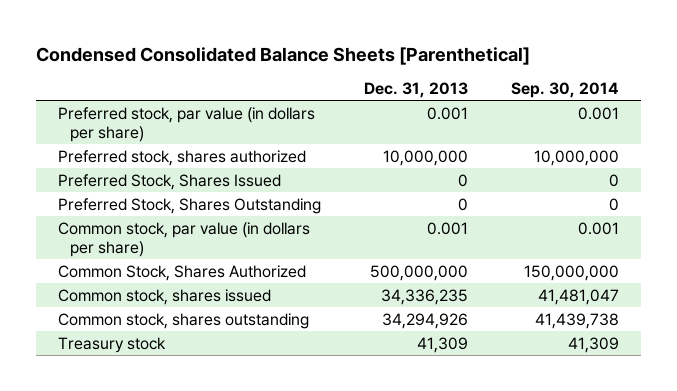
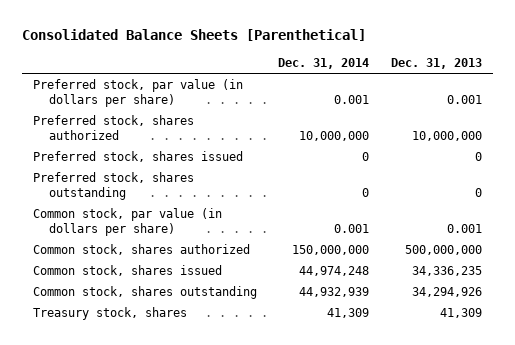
[35,46,530,65] Condensed Consolidated Balance Sheets [Parenthetical] -> [21,29,366,42] Consolidated Balance Sheets [Parenthetical]
[511,82,620,99] Sep. 30, 2014 -> none
none -> [278,58,370,70] Dec. 31, 2014
[57,173,281,190] Preferred Stock, Shares Issued -> [32,150,243,162] Preferred stock, shares issued
[57,197,321,214] Preferred Stock, Shares Outstanding -> [32,171,194,200] Preferred stock, shares outstanding
[57,264,306,281] Common Stock, Shares Authorized -> [32,243,250,255] Common stock, shares authorized
[57,336,166,353] Treasury stock -> [32,306,187,320] Treasury stock, shares

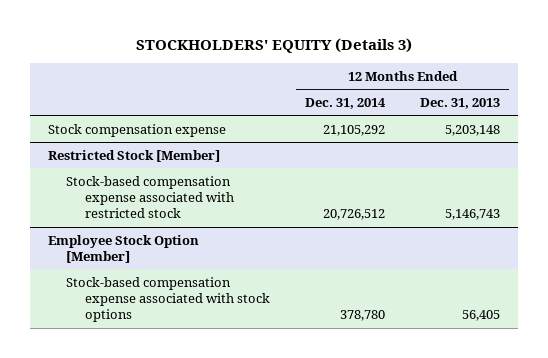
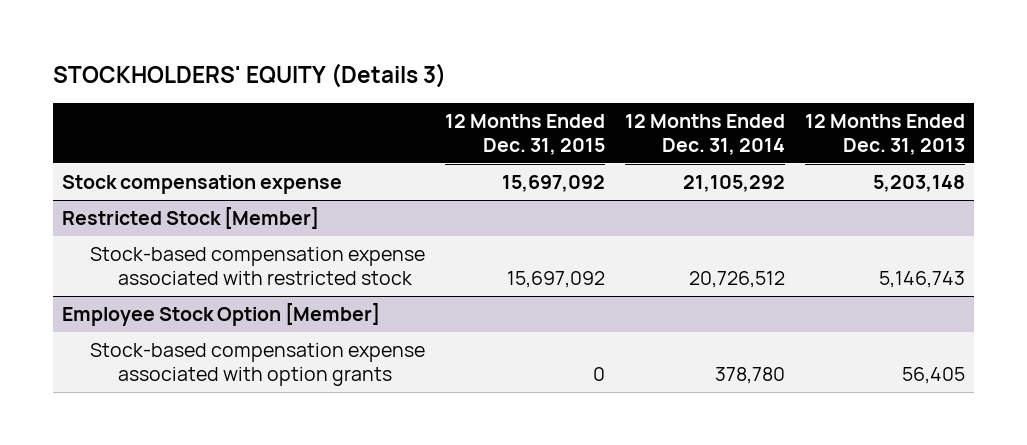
none -> [444,114,605,155] 12 Months Ended Dec. 31, 2015
[66,276,271,323] Stock-based compensation expense associated with stock options -> [90,343,426,387] Stock-based compensation expense associated with option grants

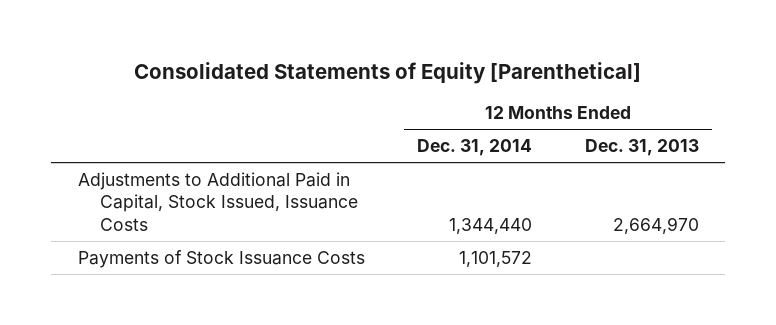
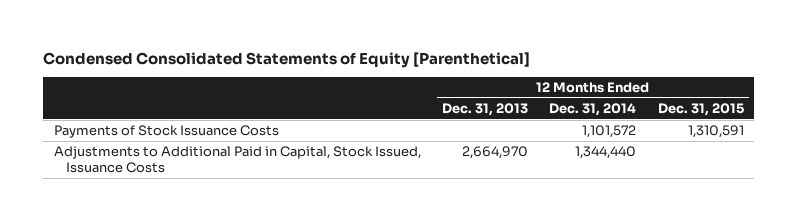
[134,61,642,84] Consolidated Statements of Equity [Parenthetical] -> [43,51,531,68] Condensed Consolidated Statements of Equity [Parenthetical]
none -> [657,103,744,117] Dec. 31, 2015
[77,171,358,231] Adjustments to Additional Paid in Capital, Stock Issued, Issuance Costs -> [53,146,421,174] Adjustments to Additional Paid in Capital, Stock Issued, Issuance Costs

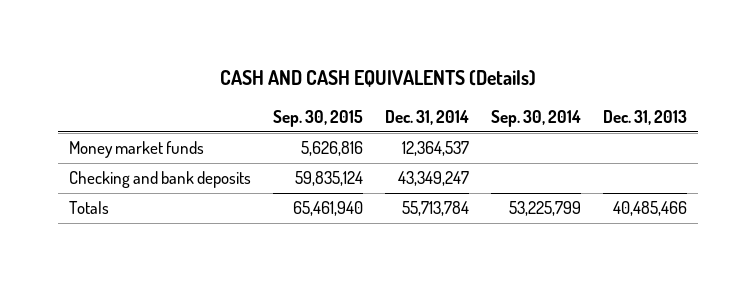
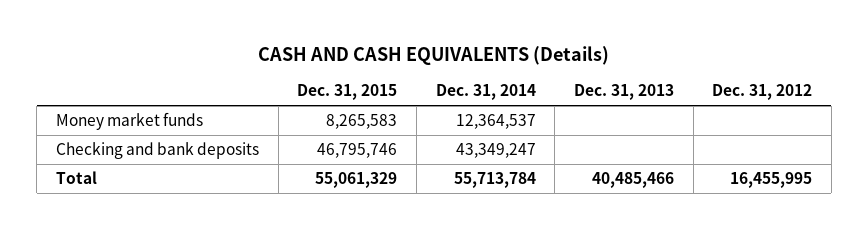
[273,109,364,127] Sep. 30, 2015 -> none
[491,109,582,127] Sep. 30, 2014 -> none
none -> [297,84,398,101] Dec. 31, 2015
none -> [712,84,813,101] Dec. 31, 2012
[69,201,110,215] Totals -> [55,171,97,185] Total

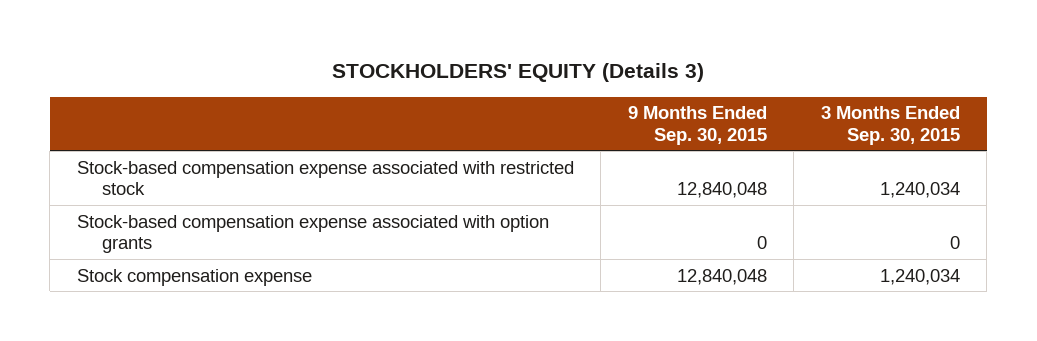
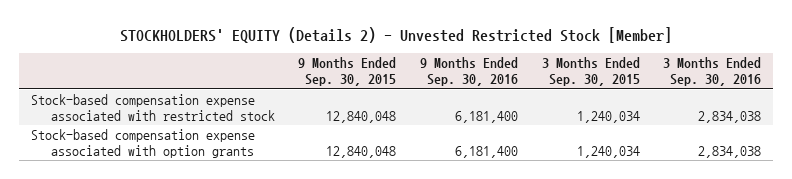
[332,63,705,83] STOCKHOLDERS' EQUITY (Details 3) -> [120,26,673,43] STOCKHOLDERS' EQUITY (Details 2) - Unvested Restricted Stock [Member]
none -> [420,57,519,87] 9 Months Ended Sep. 30, 2016
none -> [663,57,762,87] 3 Months Ended Sep. 30, 2016
[76,268,312,286] Stock compensation expense -> none
[756,235,767,249] 0 -> [326,145,397,158] 12,840,048
[949,235,960,249] 0 -> [576,145,640,158] 1,240,034

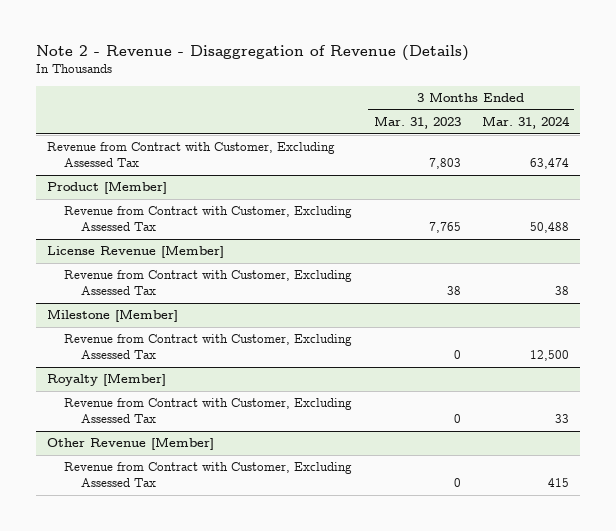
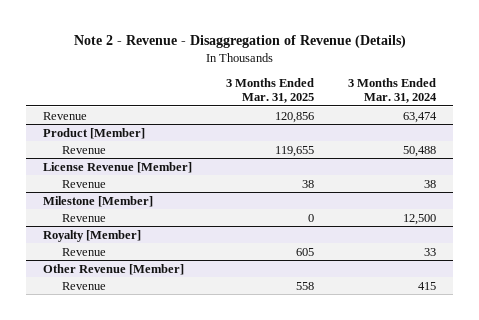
[373,115,461,129] Mar. 31, 2023 -> none
none -> [226,77,315,104] 3 Months Ended Mar. 31, 2025
[46,142,335,168] Revenue from Contract with Customer, Excluding Assessed Tax -> [43,111,88,120] Revenue
[64,206,353,232] Revenue from Contract with Customer, Excluding Assessed Tax -> [61,145,106,154] Revenue
[64,270,353,296] Revenue from Contract with Customer, Excluding Assessed Tax -> [61,179,106,188] Revenue
[64,334,353,360] Revenue from Contract with Customer, Excluding Assessed Tax -> [61,213,106,222] Revenue
[64,398,353,424] Revenue from Contract with Customer, Excluding Assessed Tax -> [61,247,106,256] Revenue
[64,462,353,488] Revenue from Contract with Customer, Excluding Assessed Tax -> [61,281,106,290] Revenue

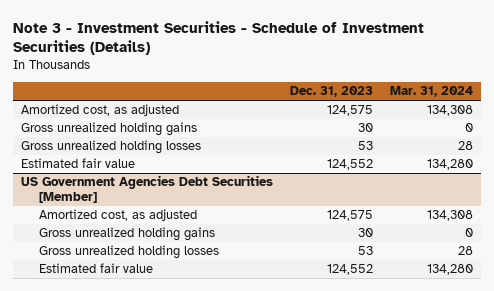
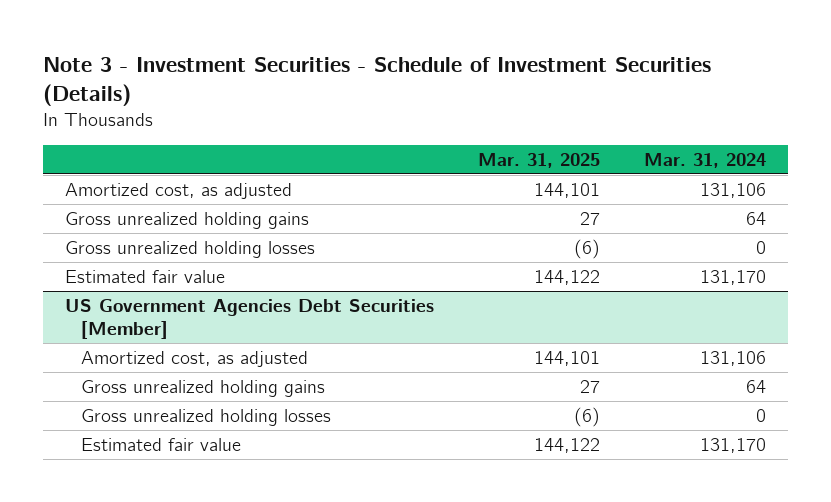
[290,86,374,98] Dec. 31, 2023 -> none
none -> [477,152,600,168] Mar. 31, 2025
[427,105,474,117] 134,308 -> [699,182,766,198] 131,106
[465,123,474,133] 0 -> [745,211,766,225] 64
[458,141,474,151] 28 -> [755,240,766,254] 0
[427,159,474,171] 134,280 -> [699,269,766,285] 131,170
[427,210,474,222] 134,308 -> [699,350,766,366] 131,106
[465,228,474,238] 0 -> [745,379,766,393] 64
[458,246,474,256] 28 -> [755,408,766,422] 0
[427,264,474,276] 134,280 -> [699,437,766,453] 131,170

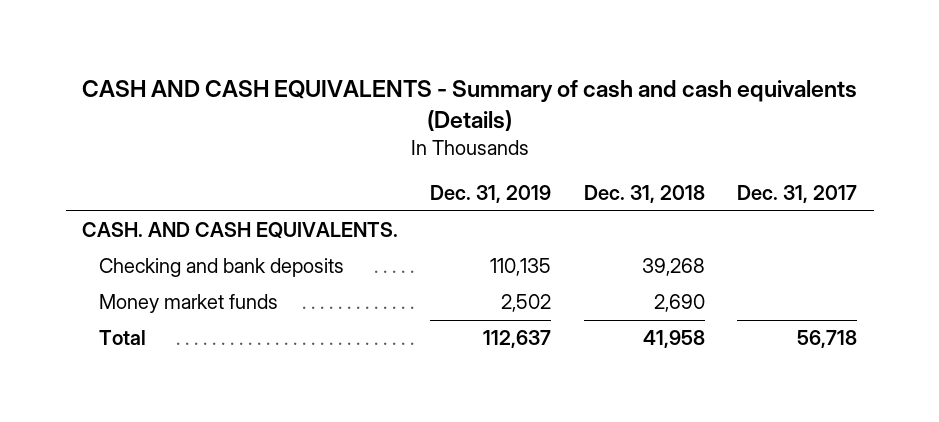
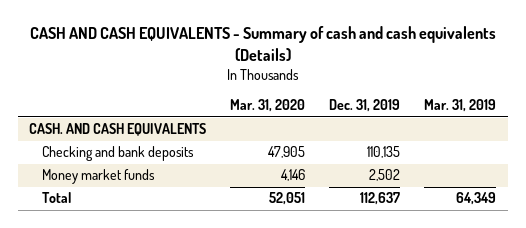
[583,184,705,203] Dec. 31, 2018 -> none
[737,184,858,203] Dec. 31, 2017 -> none
none -> [230,99,306,113] Mar. 31, 2020
none -> [424,99,497,113] Mar. 31, 2019
[81,222,398,240] CASH. AND CASH EQUIVALENTS. -> [29,123,207,137] CASH. AND CASH EQUIVALENTS

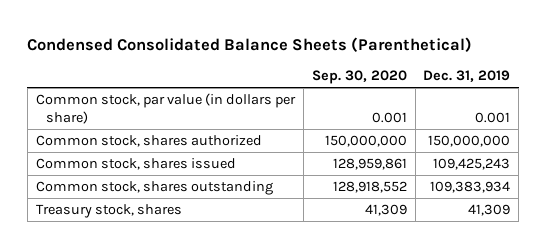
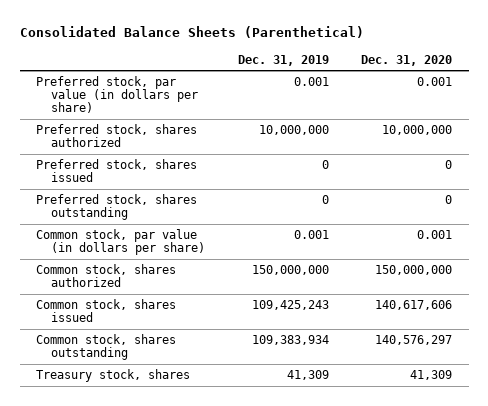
[27,36,473,52] Condensed Consolidated Balance Sheets (Parenthetical) -> [19,26,364,39] Consolidated Balance Sheets (Parenthetical)
[311,70,407,85] Sep. 30, 2020 -> none
none -> [361,54,453,66] Dec. 31, 2020
none -> [36,75,199,114] Preferred stock, par value (in dollars per share)
none -> [36,123,198,147] Preferred stock, shares authorized
none -> [36,158,198,182] Preferred stock, shares issued
none -> [36,193,198,220] Preferred stock, shares outstanding

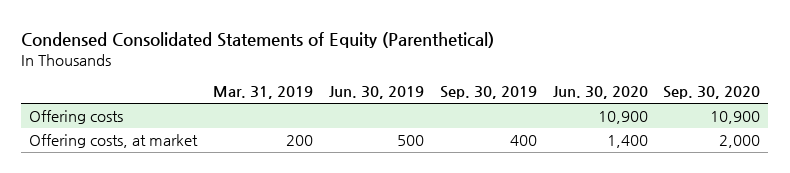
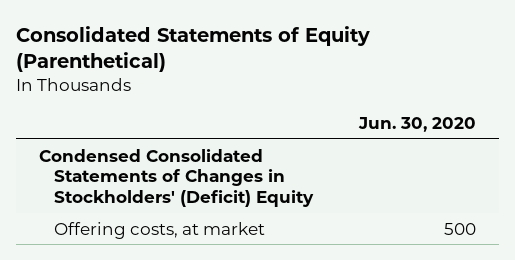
[21,31,495,48] Condensed Consolidated Statements of Equity (Parenthetical) -> [15,25,370,73] Consolidated Statements of Equity (Parenthetical)
[213,86,314,100] Mar. 31, 2019 -> none
[328,86,424,100] Jun. 30, 2019 -> none
[439,86,537,100] Sep. 30, 2019 -> none
[663,86,761,100] Sep. 30, 2020 -> none
[29,110,124,125] Offering costs -> none
none -> [38,148,315,208] Condensed Consolidated Statements of Changes in Stockholders' (Deficit) Equity
[606,135,648,149] 1,400 -> [444,222,477,235] 500

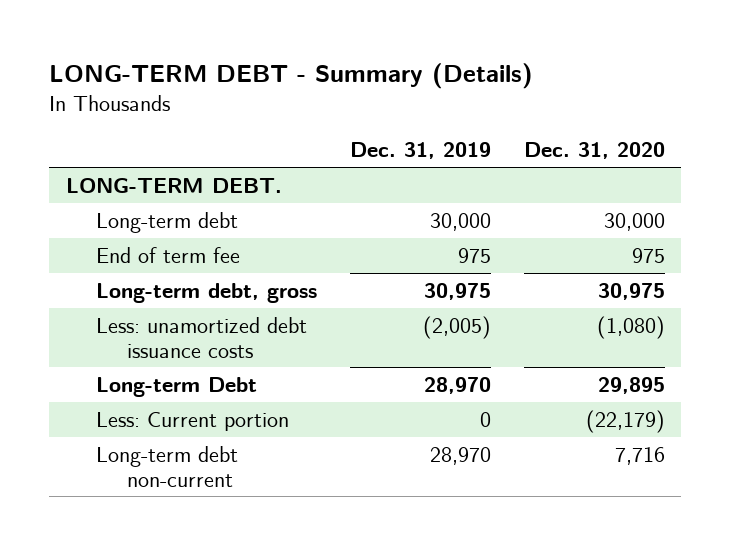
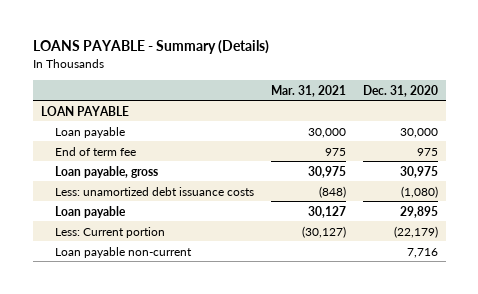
[49,63,534,90] LONG-TERM DEBT - Summary (Details) -> [32,40,269,55] LOANS PAYABLE - Summary (Details)
[350,142,492,160] Dec. 31, 2019 -> none
none -> [270,84,346,97] Mar. 31, 2021
[65,177,282,193] LONG-TERM DEBT. -> [40,105,129,116] LOAN PAYABLE
[96,211,239,233] Long-term debt -> [54,126,125,138] Loan payable
[96,282,318,303] Long-term debt, gross -> [54,165,158,178] Loan payable, gross
[96,376,258,397] Long-term Debt -> [54,205,126,218] Loan payable
[96,445,239,487] Long-term debt non-current -> [54,246,192,258] Loan payable non-current

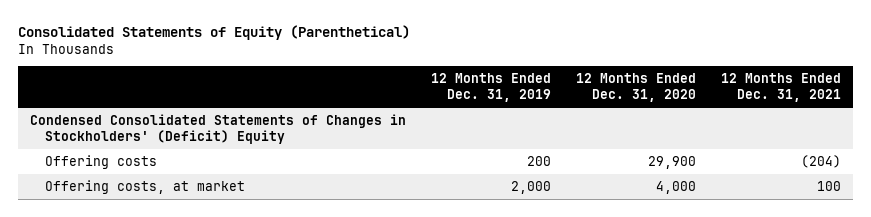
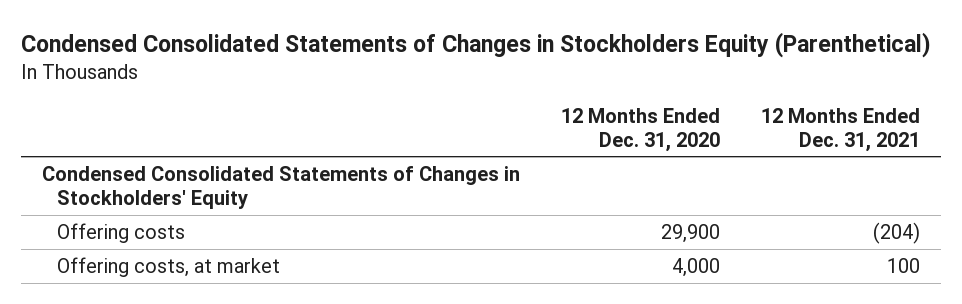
[17,25,410,41] Consolidated Statements of Equity (Parenthetical) -> [20,31,931,58] Condensed Consolidated Statements of Changes in Stockholders Equity (Parenthetical)
[431,73,552,103] 12 Months Ended Dec. 31, 2019 -> none
[30,114,407,144] Condensed Consolidated Statements of Changes in Stockholders' (Deficit) Equity -> [41,166,520,209] Condensed Consolidated Statements of Changes in Stockholders' Equity

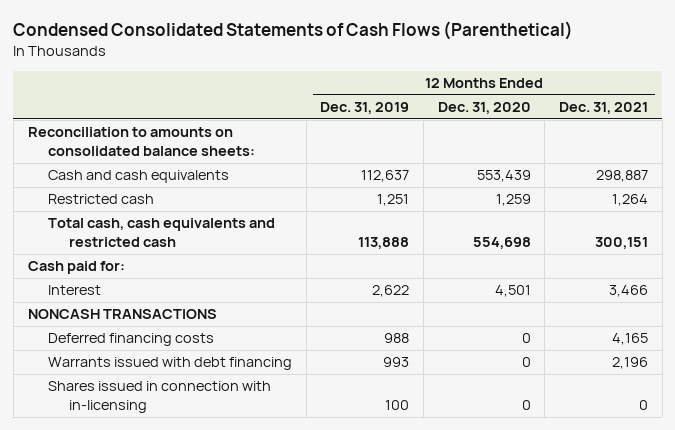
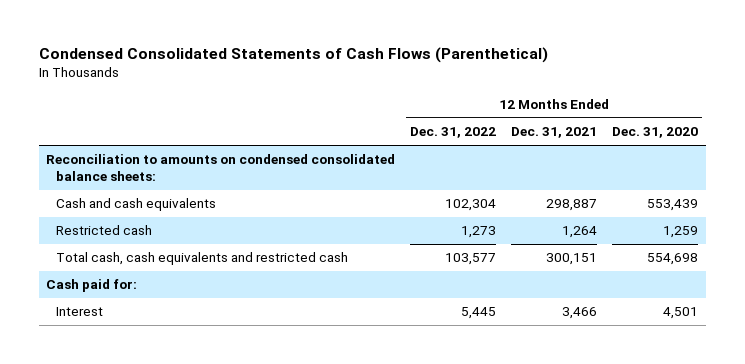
[320,102,410,115] Dec. 31, 2019 -> none
none -> [410,127,497,139] Dec. 31, 2022
[27,127,256,157] Reconciliation to amounts on consolidated balance sheets: -> [46,154,396,182] Reconciliation to amounts on condensed consolidated balance sheets:
[27,309,217,320] NONCASH TRANSACTIONS -> none
[48,333,215,347] Deferred financing costs -> none
[48,357,293,371] Warrants issued with debt financing -> none
[48,381,272,414] Shares issued in connection with in-licensing -> none

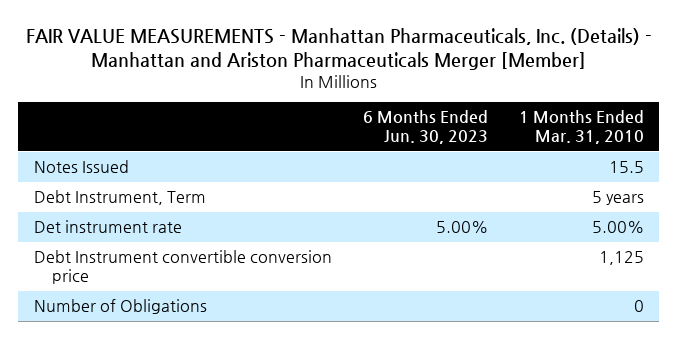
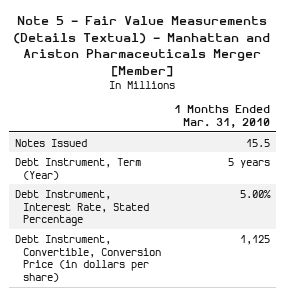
[25,27,652,70] FAIR VALUE MEASUREMENTS - Manhattan Pharmaceuticals, Inc. (Details) - Manhattan and Ariston Pharmaceuticals Merger [Member] -> [13,16,271,77] Note 5 - Fair Value Measurements (Details Textual) - Manhattan and Ariston Pharmaceuticals Merger [Member]
[362,110,488,145] 6 Months Ended Jun. 30, 2023 -> none
[33,220,182,234] Det instrument rate -> none
[33,299,207,315] Number of Obligations -> none
[33,190,206,206] Debt Instrument, Term -> [15,157,142,180] Debt Instrument, Term (Year)
none -> [15,189,149,227] Debt Instrument, Interest Rate, Stated Percentage
[33,250,332,285] Debt Instrument convertible conversion price -> [15,234,161,283] Debt Instrument, Convertible, Conversion Price (in dollars per share)

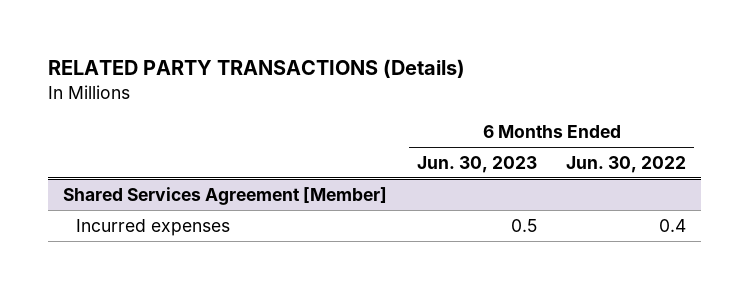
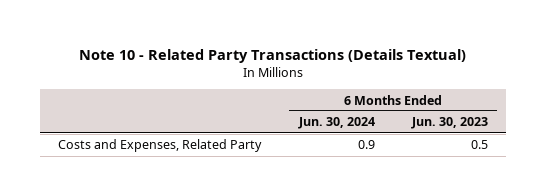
[48,59,466,79] RELATED PARTY TRANSACTIONS (Details) -> [79,48,467,63] Note 10 - Related Party Transactions (Details Textual)
[566,155,687,173] Jun. 30, 2022 -> none
none -> [297,117,375,130] Jun. 30, 2024
[63,186,388,205] Shared Services Agreement [Member] -> none
[75,218,230,236] Incurred expenses -> [58,139,263,153] Costs and Expenses, Related Party

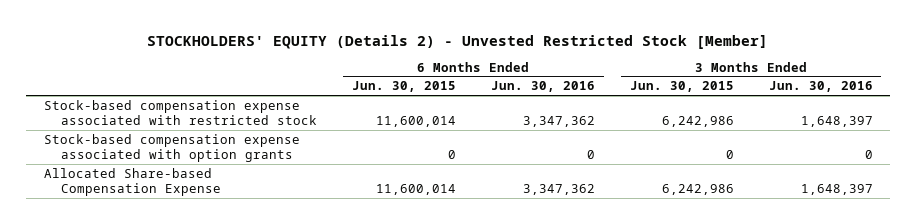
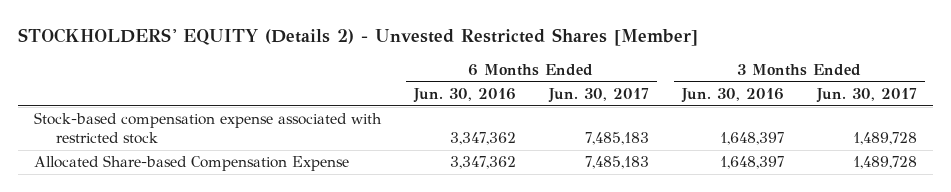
[147,34,769,49] STOCKHOLDERS' EQUITY (Details 2) - Unvested Restricted Stock [Member] -> [17,27,698,46] STOCKHOLDERS' EQUITY (Details 2) - Unvested Restricted Shares [Member]
[351,81,456,93] Jun. 30, 2015 -> none
[629,81,734,93] Jun. 30, 2015 -> none
none -> [547,88,649,104] Jun. 30, 2017
none -> [815,88,917,104] Jun. 30, 2017
[43,133,300,162] Stock-based compensation expense associated with option grants -> none

